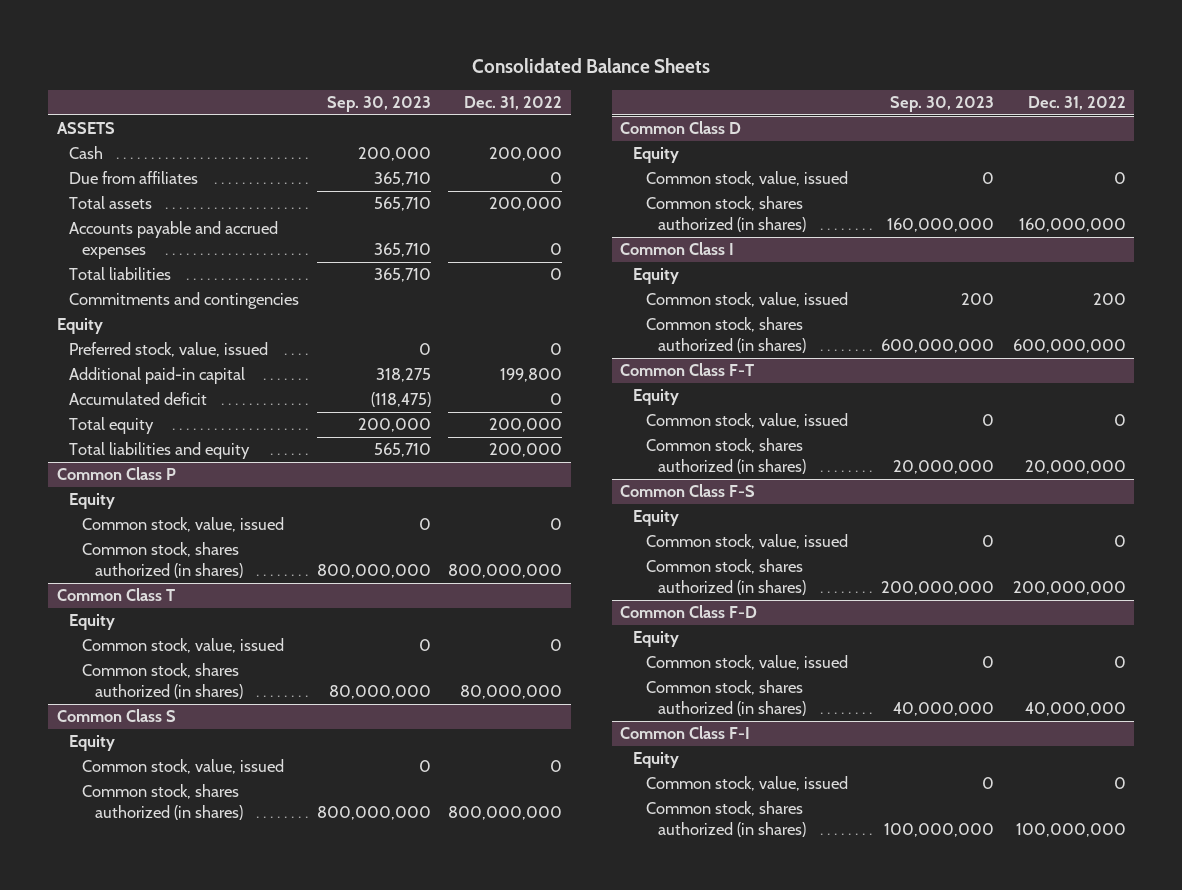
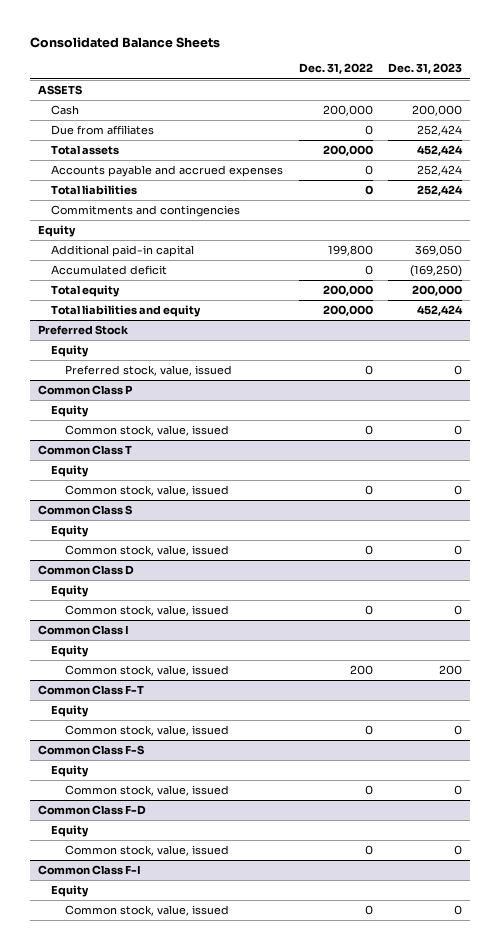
[326,95,431,112] Sep. 30, 2023 -> none
none -> [388,63,463,75] Dec. 31, 2023
[69,342,269,358] Preferred stock, value, issued -> none
none -> [37,325,129,336] Preferred Stock
none -> [51,345,90,358] Equity
none -> [65,365,233,377] Preferred stock, value, issued
[81,542,243,579] Common stock, shares authorized (in shares) -> none
[81,663,243,700] Common stock, shares authorized (in shares) -> none
[81,784,243,821] Common stock, shares authorized (in shares) -> none
[645,196,807,233] Common stock, shares authorized (in shares) -> none
[645,317,807,354] Common stock, shares authorized (in shares) -> none
[645,438,807,475] Common stock, shares authorized (in shares) -> none
[645,559,807,596] Common stock, shares authorized (in shares) -> none
[645,680,807,717] Common stock, shares authorized (in shares) -> none
[645,801,807,838] Common stock, shares authorized (in shares) -> none

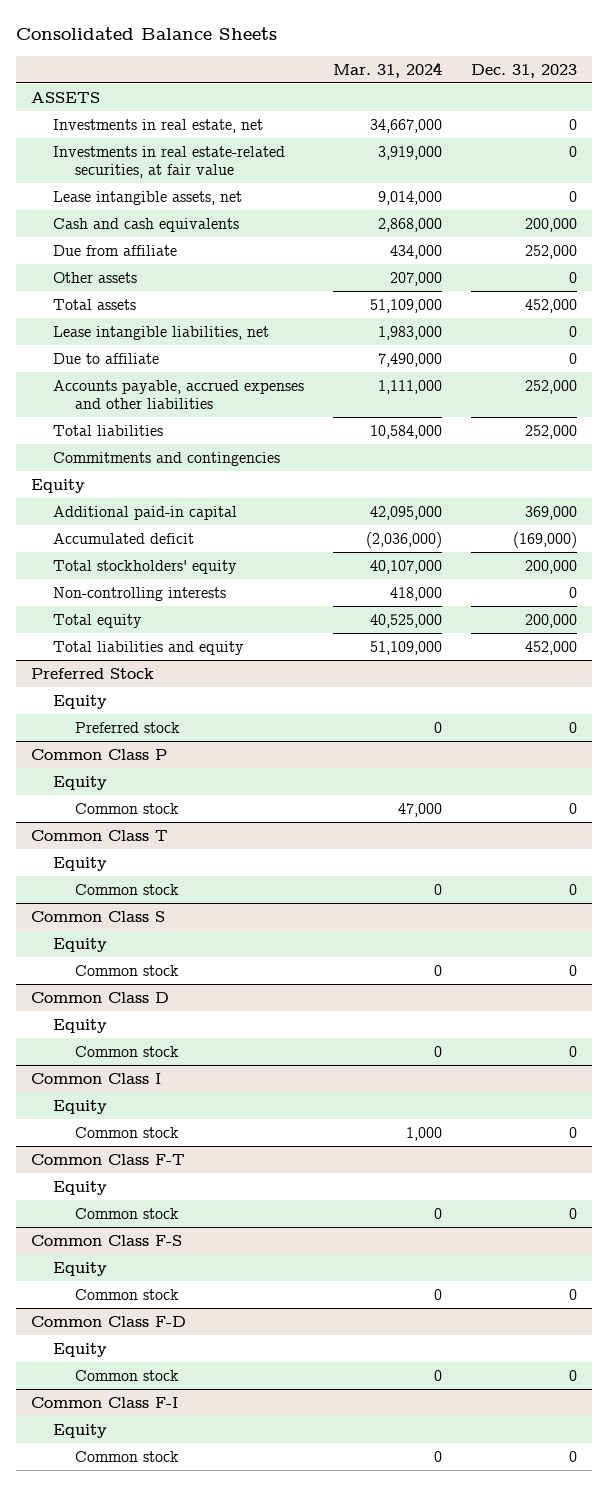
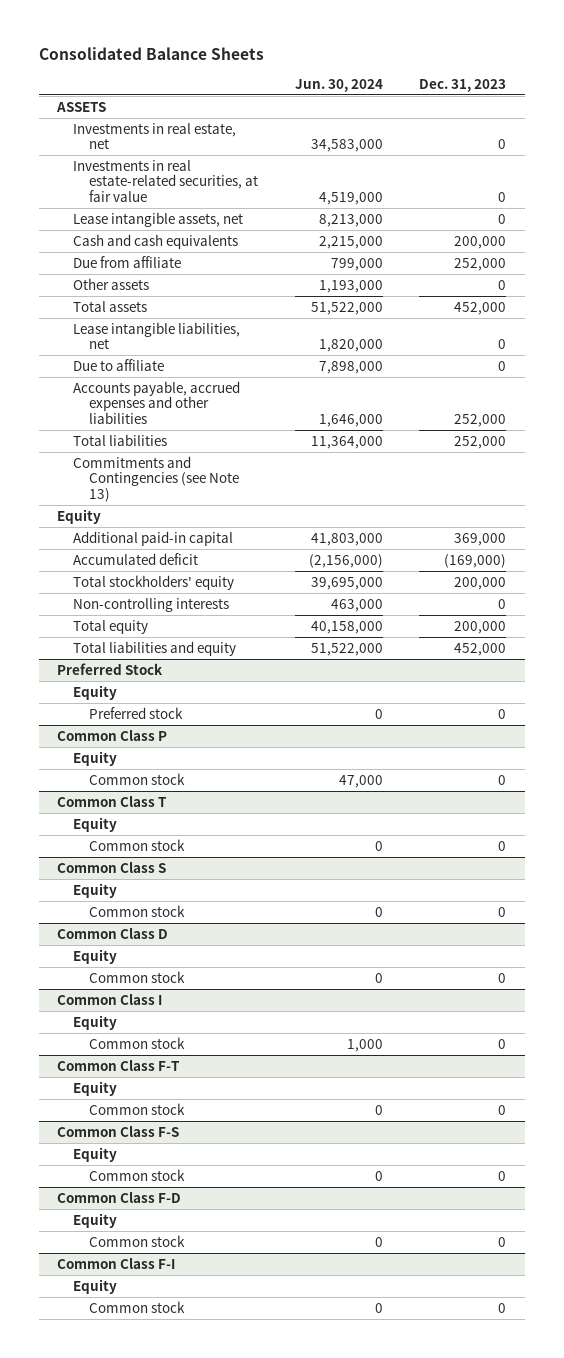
[333,61,443,78] Mar. 31, 2024 -> none
none -> [294,78,383,92] Jun. 30, 2024
[52,451,280,466] Commitments and contingencies -> [72,455,239,503] Commitments and Contingencies (see Note 13)

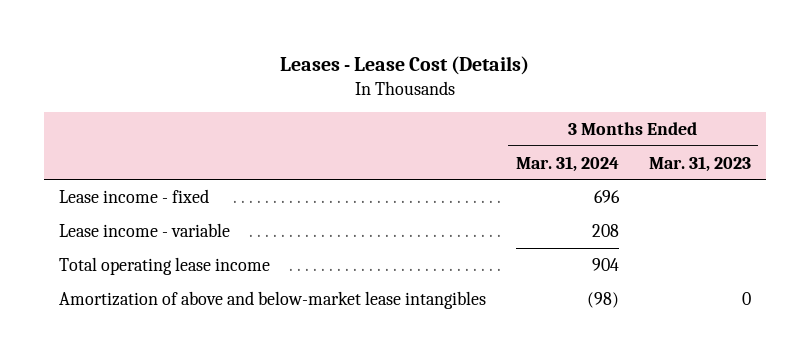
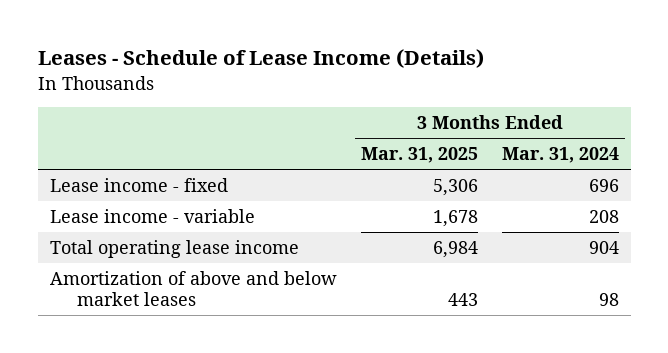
[279,56,529,76] Leases - Lease Cost (Details) -> [37,49,484,69] Leases - Schedule of Lease Income (Details)
[648,155,751,172] Mar. 31, 2023 -> none
none -> [360,147,478,164] Mar. 31, 2025
[58,290,486,309] Amortization of above and below-market lease intangibles -> [49,270,337,306] Amortization of above and below market leases
[586,291,619,308] (98) -> [598,292,619,306] 98

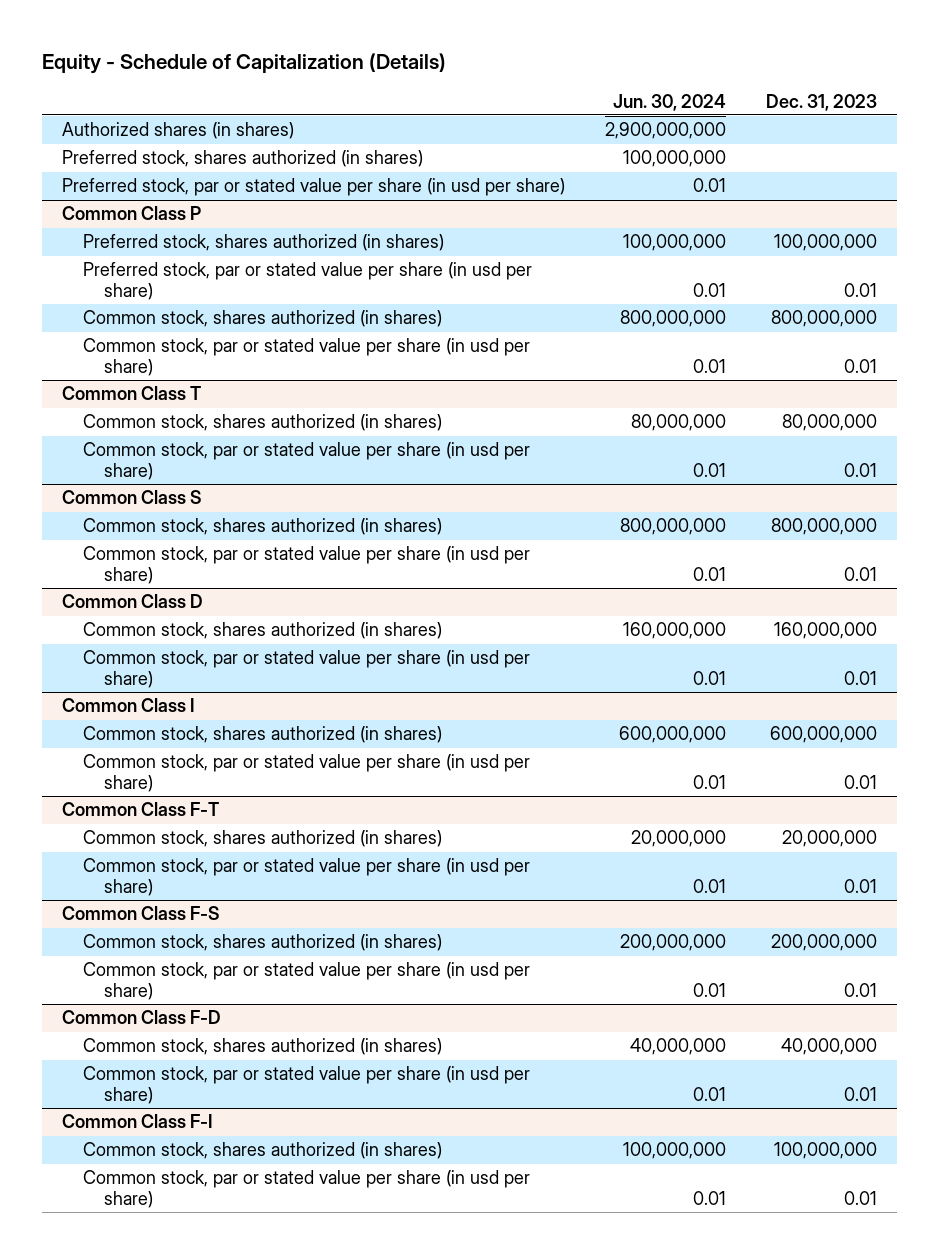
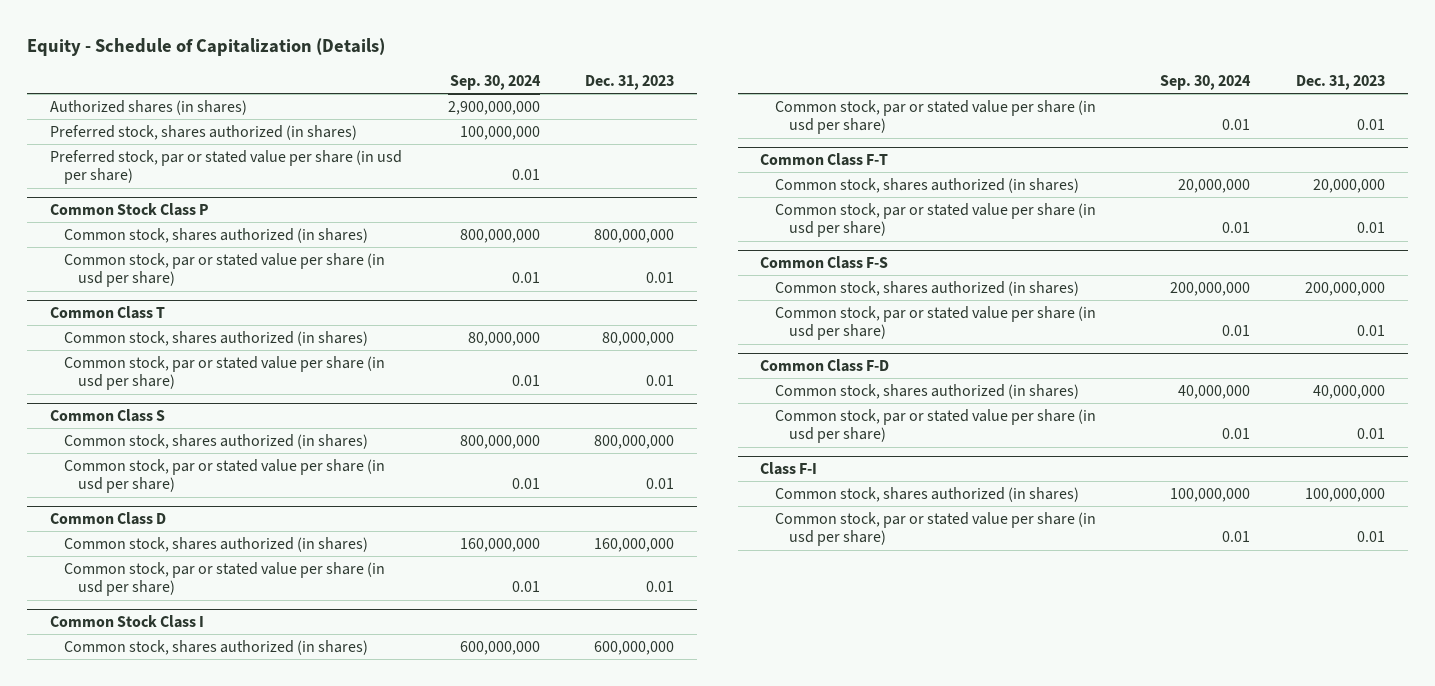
[612,93,726,111] Jun. 30, 2024 -> none
none -> [449,75,541,91] Sep. 30, 2024
[82,234,444,252] Preferred stock, shares authorized (in shares) -> none
[82,262,532,300] Preferred stock, par or stated value per share (in usd per share) -> none
[61,206,201,221] Common Class P -> [49,203,209,217] Common Stock Class P
[61,698,195,713] Common Class I -> [49,615,204,629] Common Stock Class I
[61,1114,213,1129] Common Class F-I -> [760,462,818,476] Class F-I

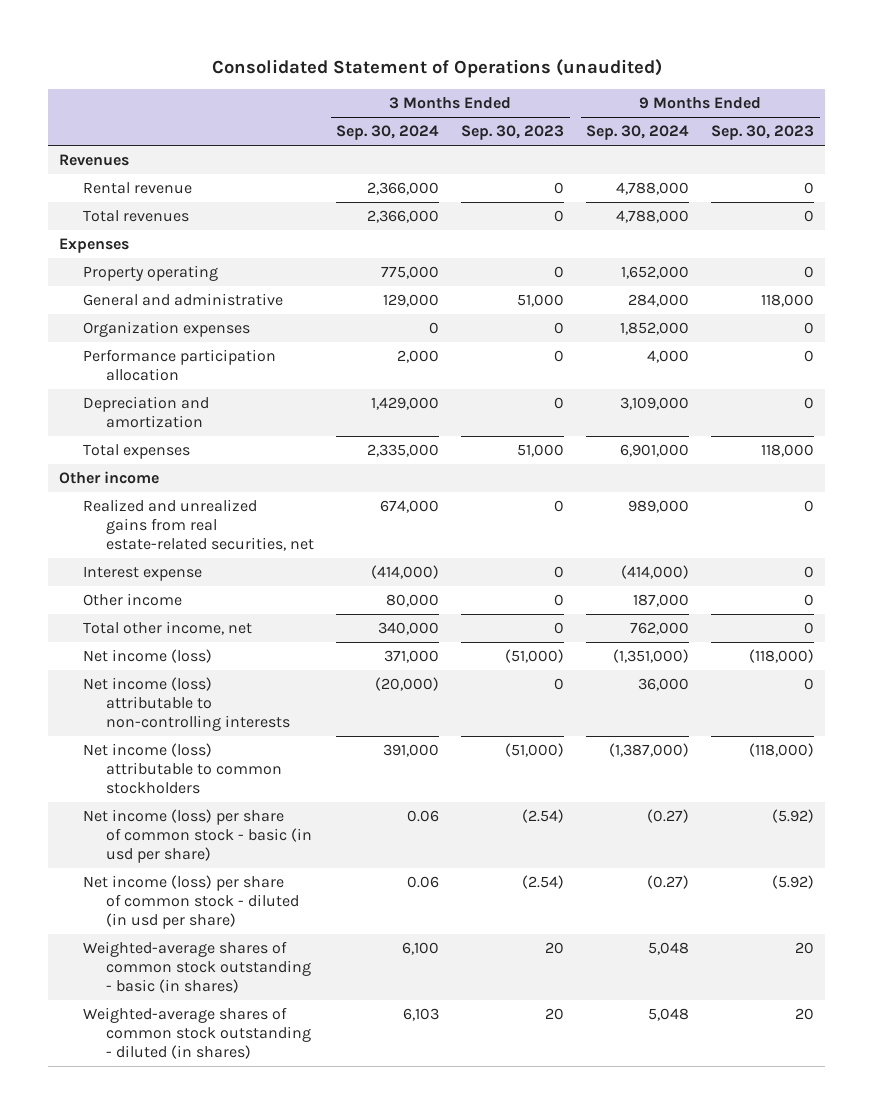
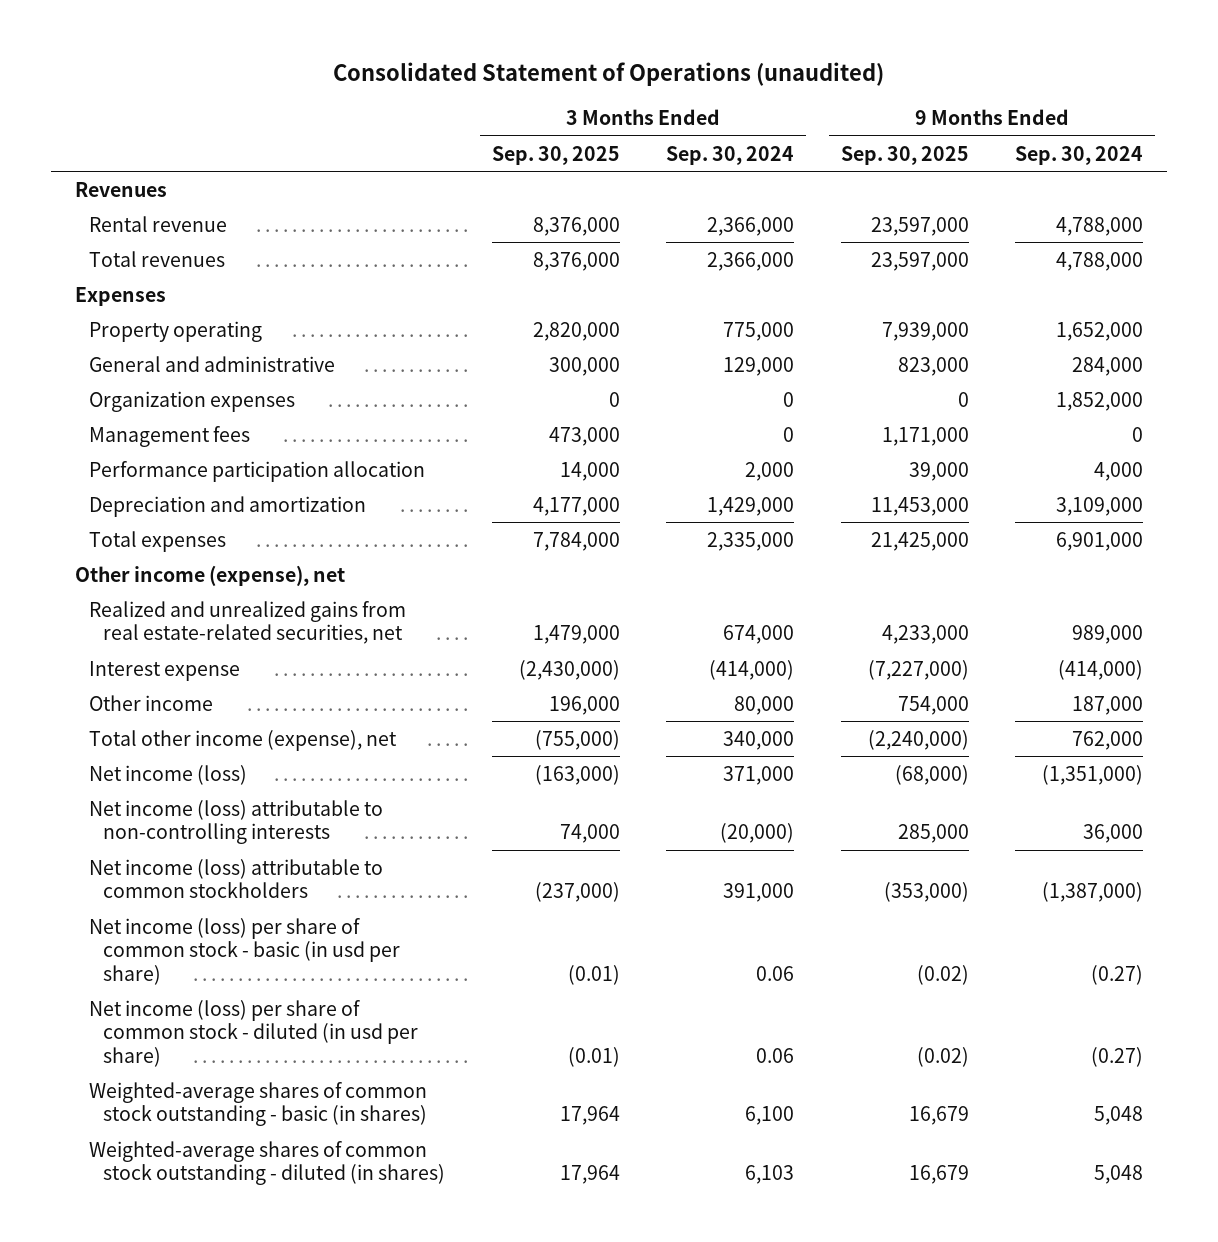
[461,125,565,141] Sep. 30, 2023 -> none
[711,125,815,141] Sep. 30, 2023 -> none
none -> [491,145,620,165] Sep. 30, 2025
none -> [840,145,969,165] Sep. 30, 2025
none -> [88,425,250,447] Management fees
[59,471,160,485] Other income -> [74,564,345,586] Other income (expense), net
[82,621,252,636] Total other income, net -> [88,729,397,751] Total other income (expense), net

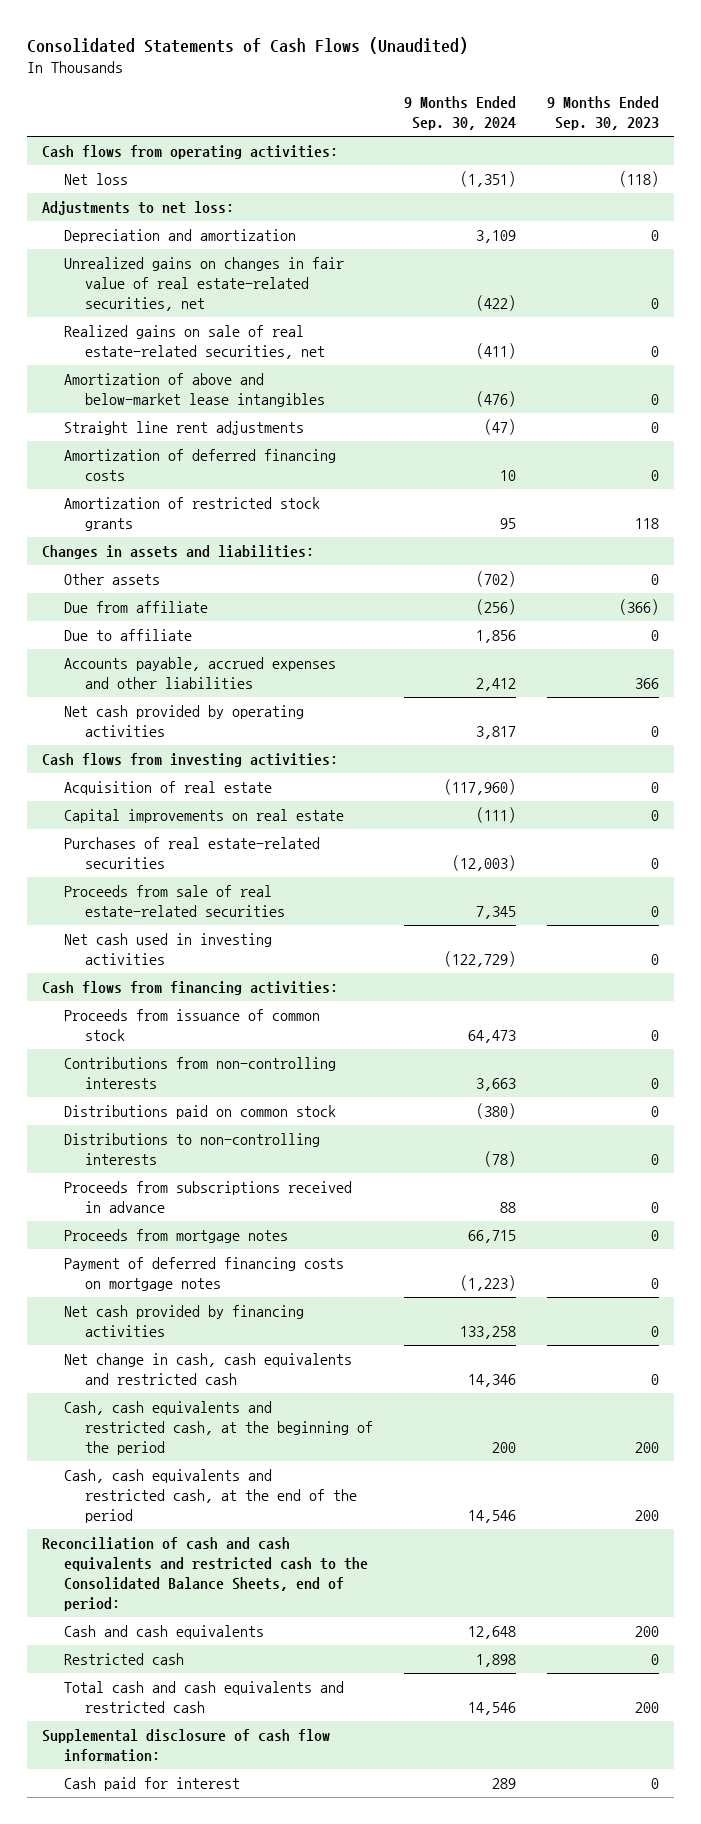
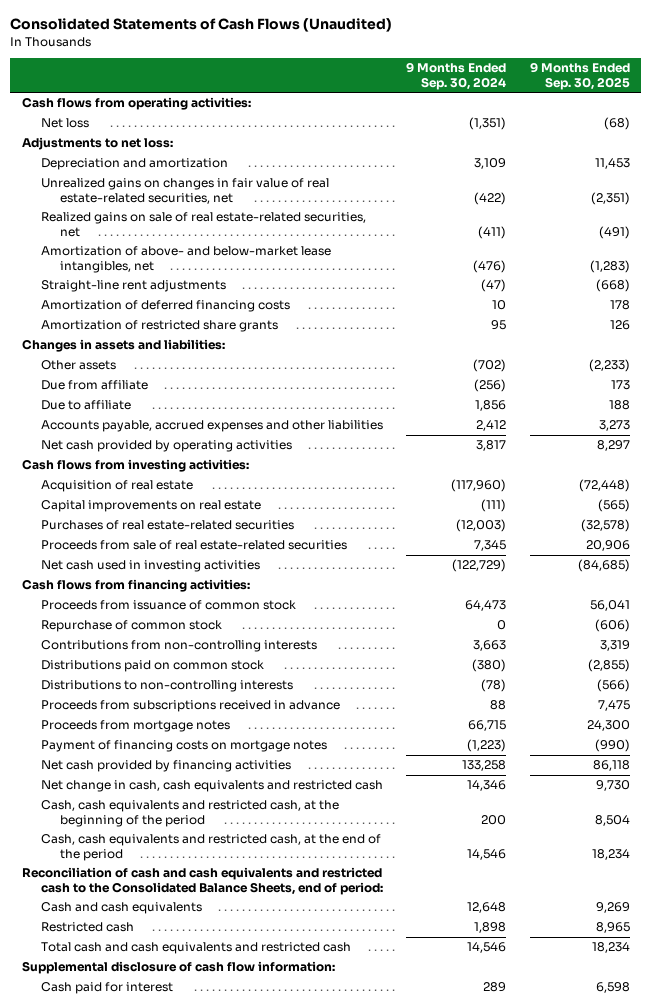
[546,96,659,131] 9 Months Ended Sep. 30, 2023 -> none
none -> [529,62,630,90] 9 Months Ended Sep. 30, 2025
[63,373,325,408] Amortization of above and below-market lease intangibles -> [41,246,332,273] Amortization of above- and below-market lease intangibles, net
[63,421,304,436] Straight line rent adjustments -> [41,280,227,293] Straight-line rent adjustments
[63,497,320,532] Amortization of restricted stock grants -> [41,320,279,333] Amortization of restricted share grants
none -> [41,620,223,633] Repurchase of common stock
[63,1257,344,1292] Payment of deferred financing costs on mortgage notes -> [41,740,328,753] Payment of financing costs on mortgage notes

